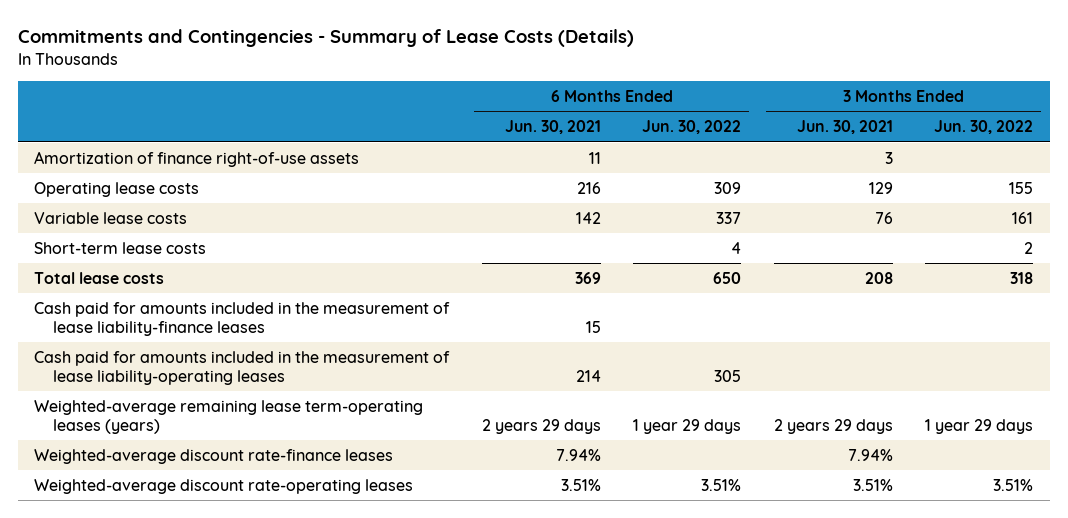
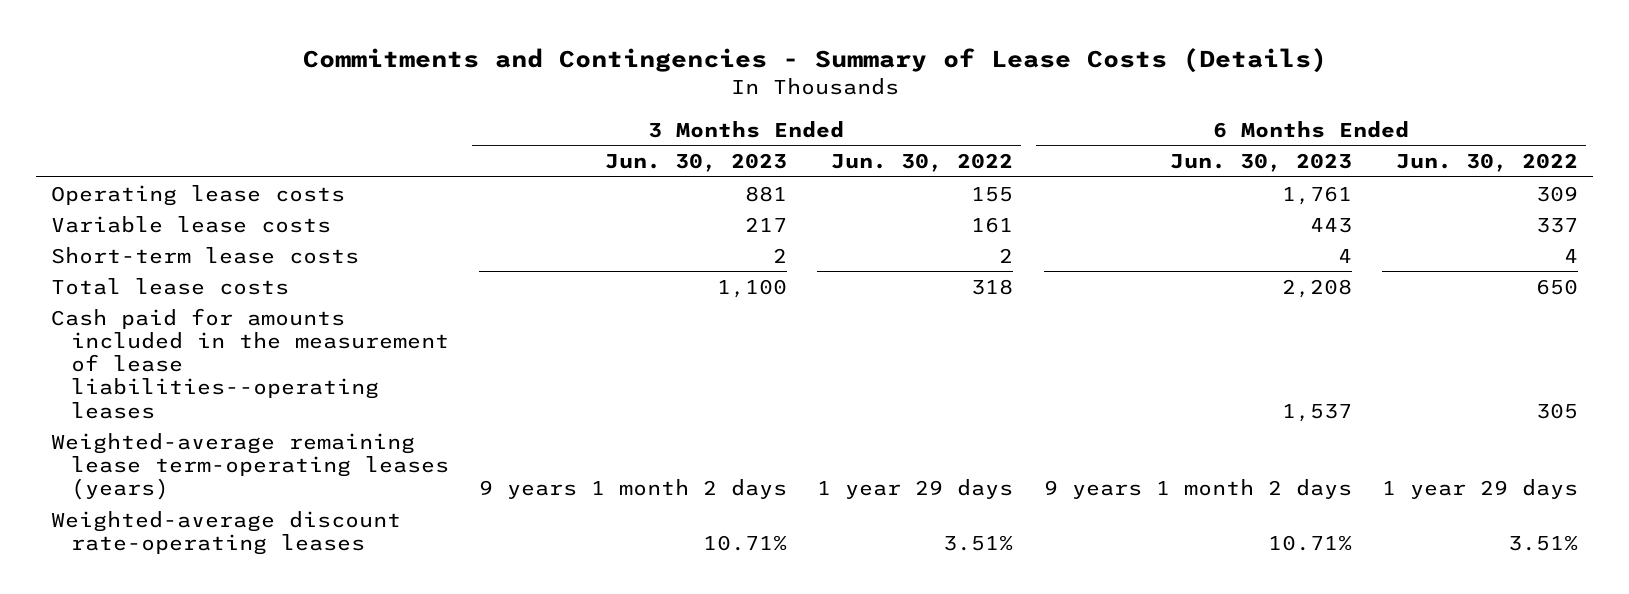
[504,120,601,135] Jun. 30, 2021 -> none
[796,120,893,135] Jun. 30, 2021 -> none
none -> [605,152,788,172] Jun. 30, 2023
none -> [1169,152,1352,172] Jun. 30, 2023
[34,150,360,167] Amortization of finance right-of-use assets -> none
[34,301,451,336] Cash paid for amounts included in the measurement of lease liability-finance leases -> none
[34,350,451,385] Cash paid for amounts included in the measurement of lease liability-operating leases -> [50,307,449,419] Cash paid for amounts included in the measurement of lease liabilities--operating leases
[34,448,394,464] Weighted-average discount rate-finance leases -> none

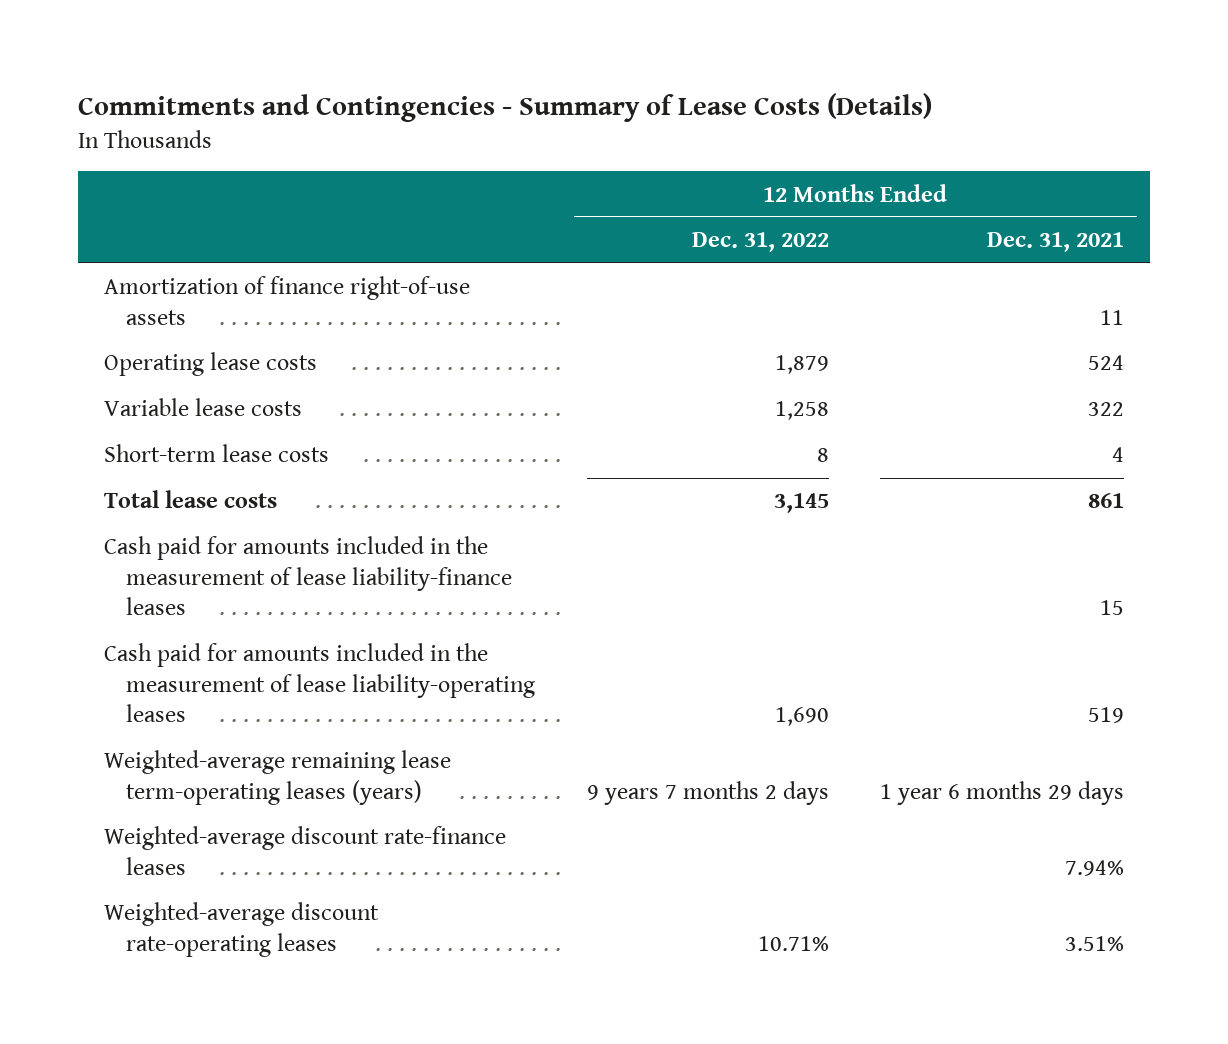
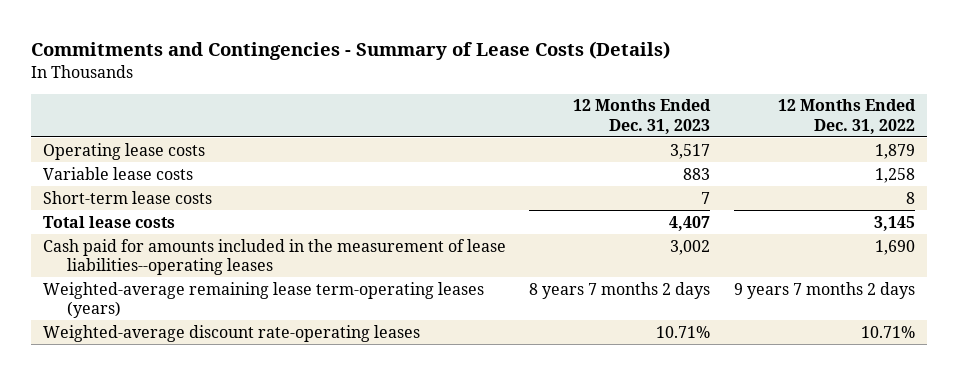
[987,232,1125,253] Dec. 31, 2021 -> none
none -> [573,99,712,134] 12 Months Ended Dec. 31, 2023
[104,276,471,325] Amortization of finance right-of-use assets -> none
[104,536,513,616] Cash paid for amounts included in the measurement of lease liability-finance leases -> none
[104,643,536,723] Cash paid for amounts included in the measurement of lease liability-operating leases -> [43,238,507,275] Cash paid for amounts included in the measurement of lease liabilities--operating leases
[104,826,507,875] Weighted-average discount rate-finance leases -> none

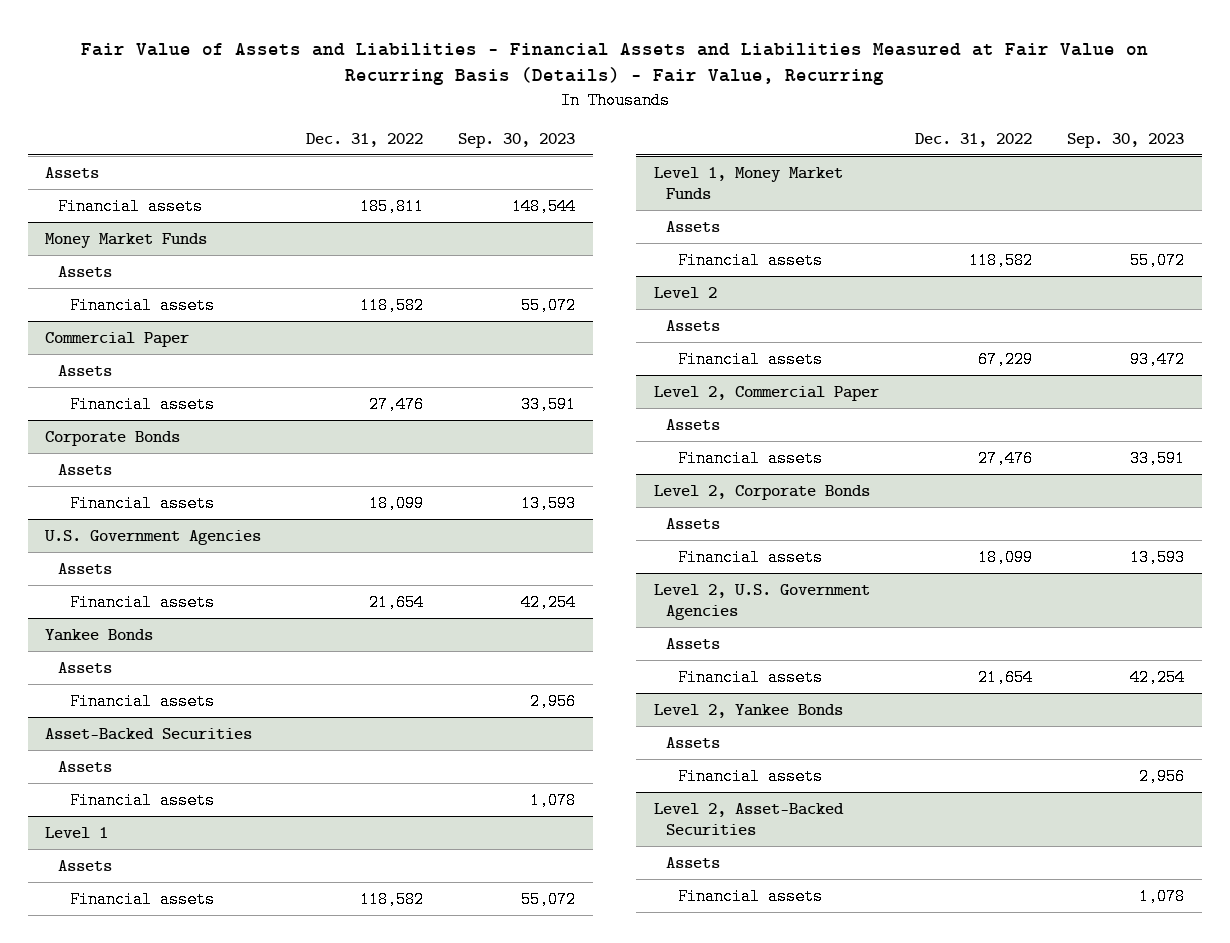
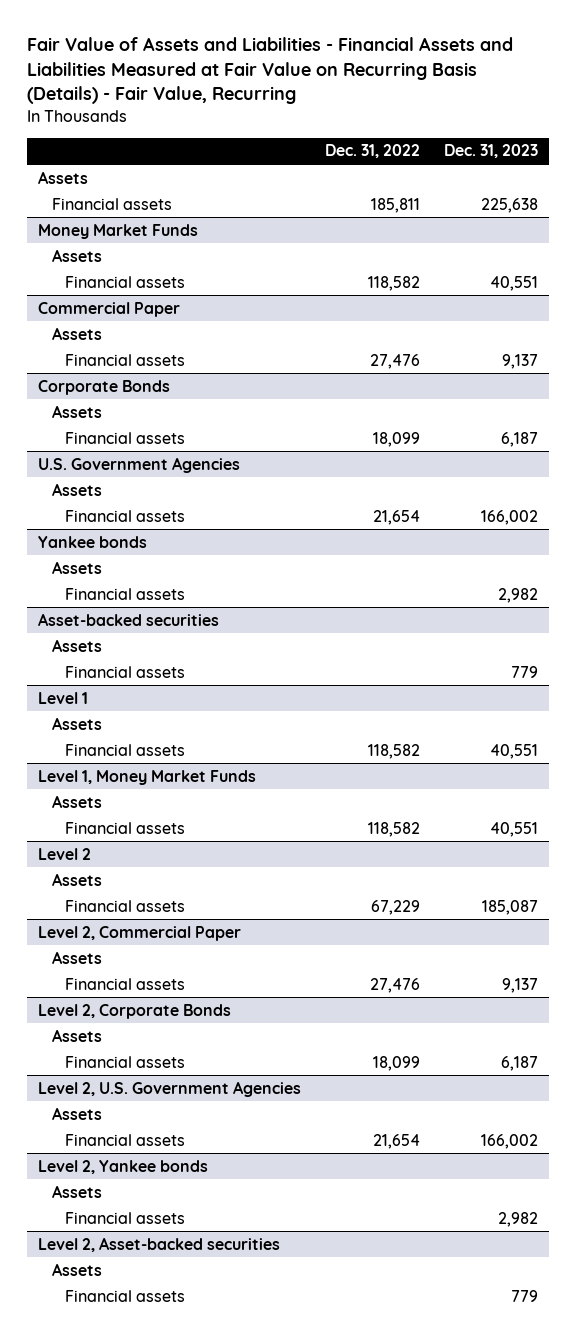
[458,132,576,148] Sep. 30, 2023 -> none
none -> [443,144,538,159] Dec. 31, 2023
[45,628,154,641] Yankee Bonds -> [38,535,148,548] Yankee bonds
[45,727,253,740] Asset-Backed Securities -> [38,612,220,626] Asset-backed securities
[654,703,844,718] Level 2, Yankee Bonds -> [38,1159,209,1174] Level 2, Yankee bonds
[654,802,845,836] Level 2, Asset-Backed Securities -> [38,1236,281,1252] Level 2, Asset-backed securities

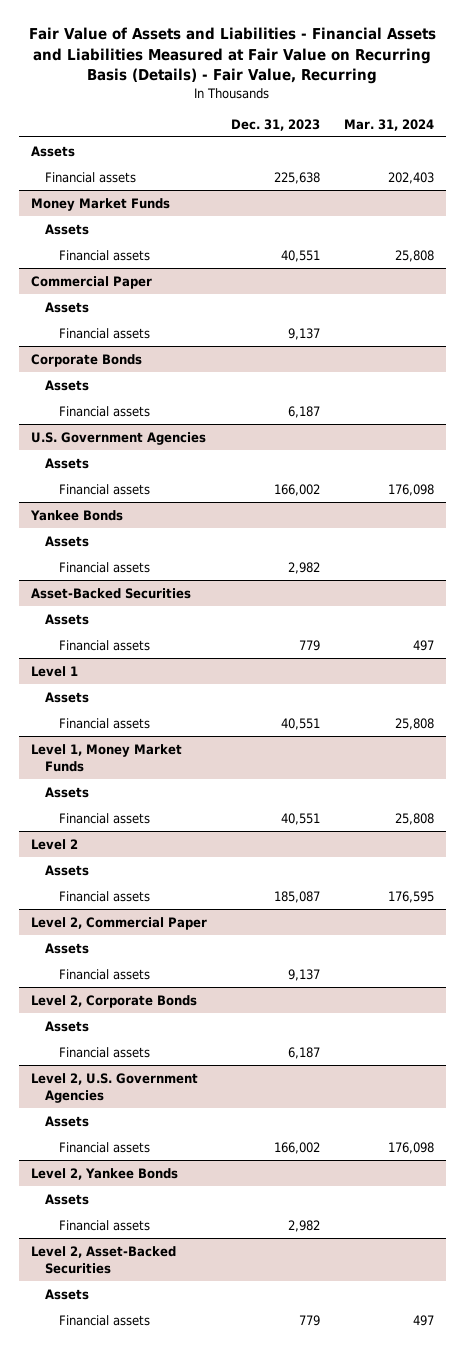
[325,144,421,159] Dec. 31, 2022 -> none
none -> [344,118,435,131] Mar. 31, 2024
[38,535,148,548] Yankee bonds -> [29,509,123,521] Yankee Bonds
[38,612,220,626] Asset-backed securities -> [30,587,191,599] Asset-Backed Securities
[38,1159,209,1174] Level 2, Yankee bonds -> [30,1167,178,1180] Level 2, Yankee Bonds
[38,1236,281,1252] Level 2, Asset-backed securities -> [30,1245,176,1274] Level 2, Asset-Backed Securities

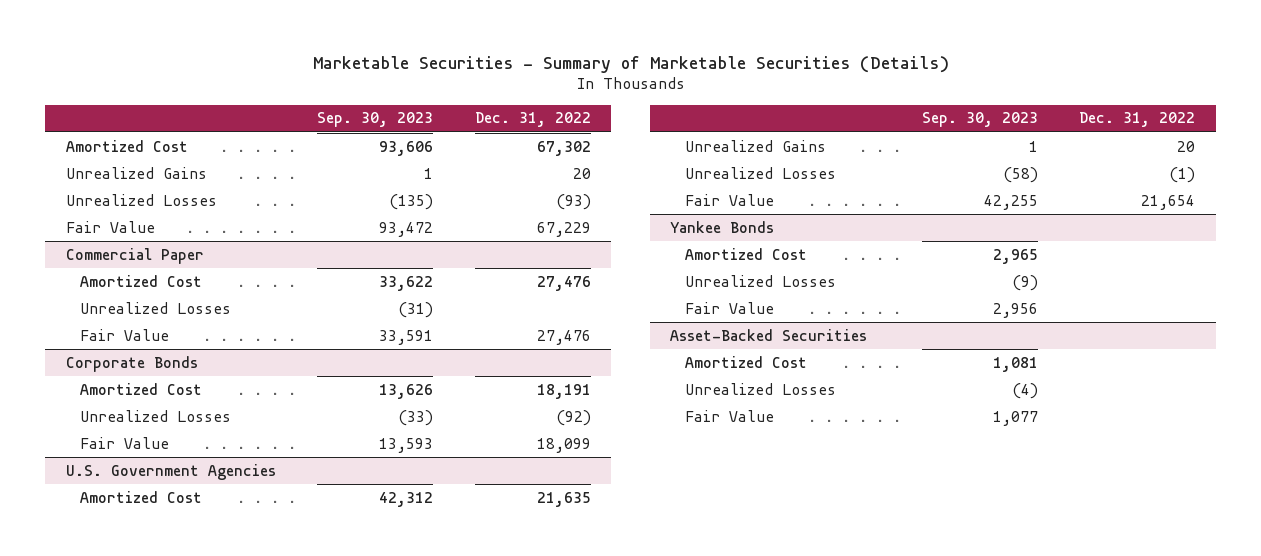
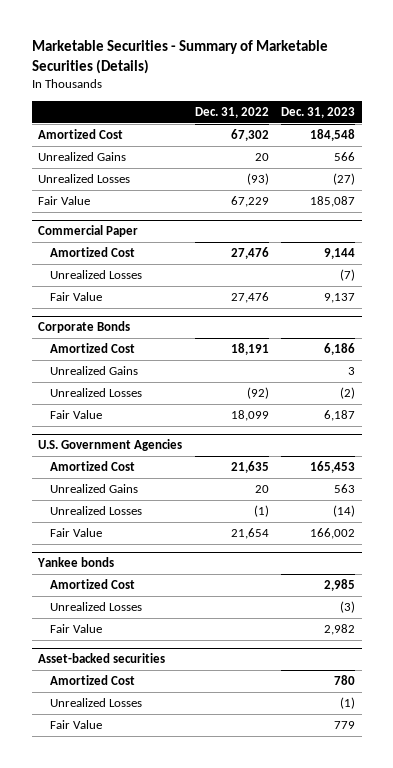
[317,112,434,128] Sep. 30, 2023 -> none
none -> [281,106,356,118] Dec. 31, 2023
none -> [50,365,139,375] Unrealized Gains
[670,220,775,233] Yankee Bonds -> [36,556,114,567] Yankee bonds
[670,328,868,341] Asset-Backed Securities -> [37,652,165,663] Asset-backed securities

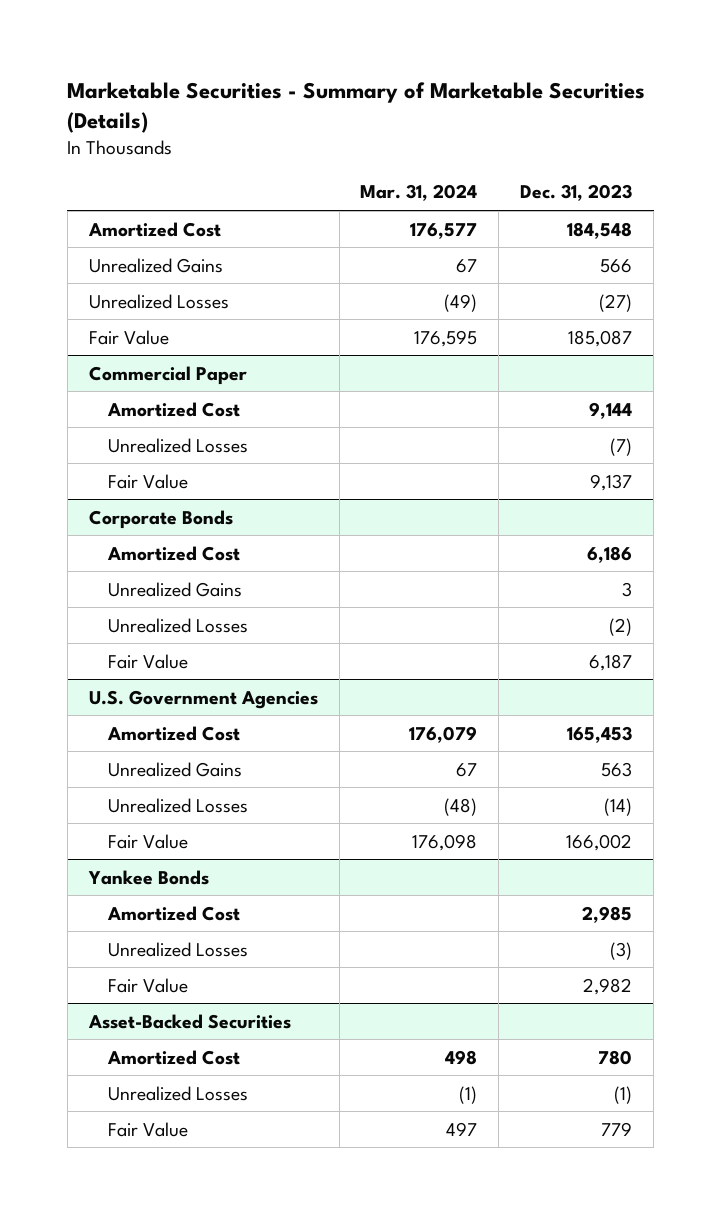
[194,106,269,118] Dec. 31, 2022 -> none
none -> [360,184,478,202] Mar. 31, 2024
[36,556,114,567] Yankee bonds -> [87,869,209,885] Yankee Bonds
[37,652,165,663] Asset-backed securities -> [87,1013,291,1029] Asset-Backed Securities

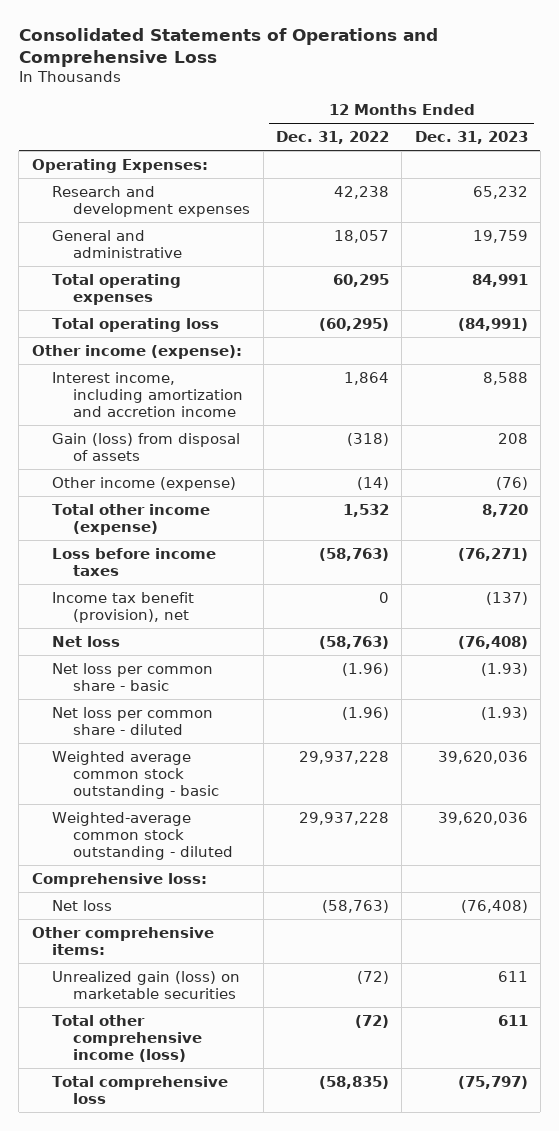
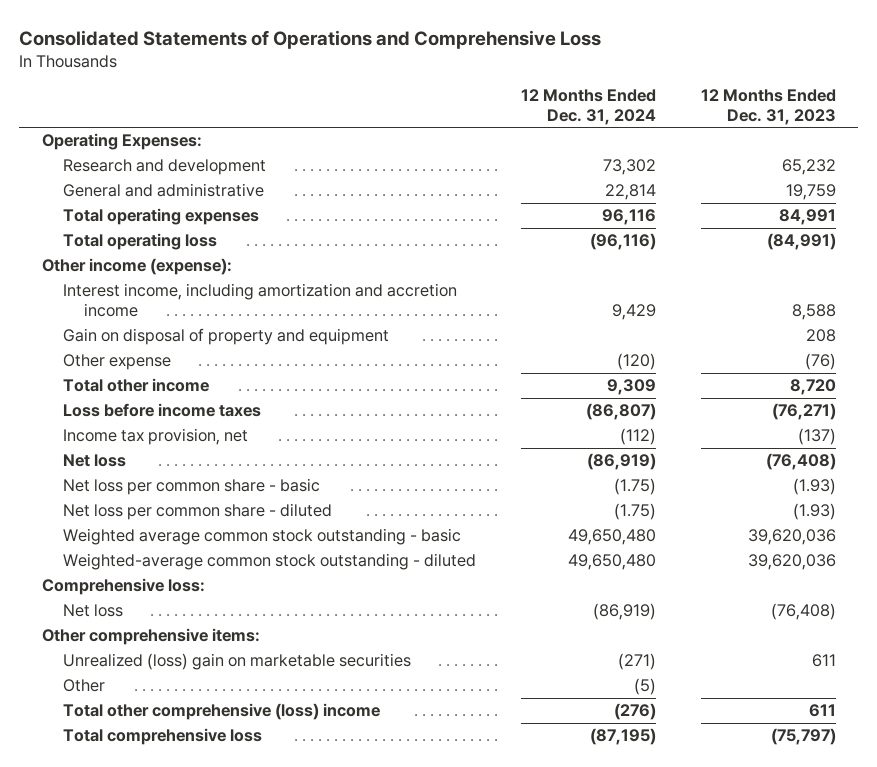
[275,131,389,145] Dec. 31, 2022 -> none
none -> [520,88,656,125] 12 Months Ended Dec. 31, 2024
[52,185,251,217] Research and development expenses -> [62,159,266,176] Research and development
[52,432,241,461] Gain (loss) from disposal of assets -> [62,328,389,346] Gain on disposal of property and equipment
[52,476,237,491] Other income (expense) -> [62,354,171,371] Other expense
[52,503,211,535] Total other income (expense) -> [62,378,209,393] Total other income
[52,591,195,623] Income tax benefit (provision), net -> [62,428,248,446] Income tax provision, net
[52,970,241,999] Unrealized gain (loss) on marketable securities -> [62,653,411,671] Unrealized (loss) gain on marketable securities
none -> [62,679,105,693] Other
[52,1014,203,1063] Total other comprehensive income (loss) -> [62,703,380,721] Total other comprehensive (loss) income

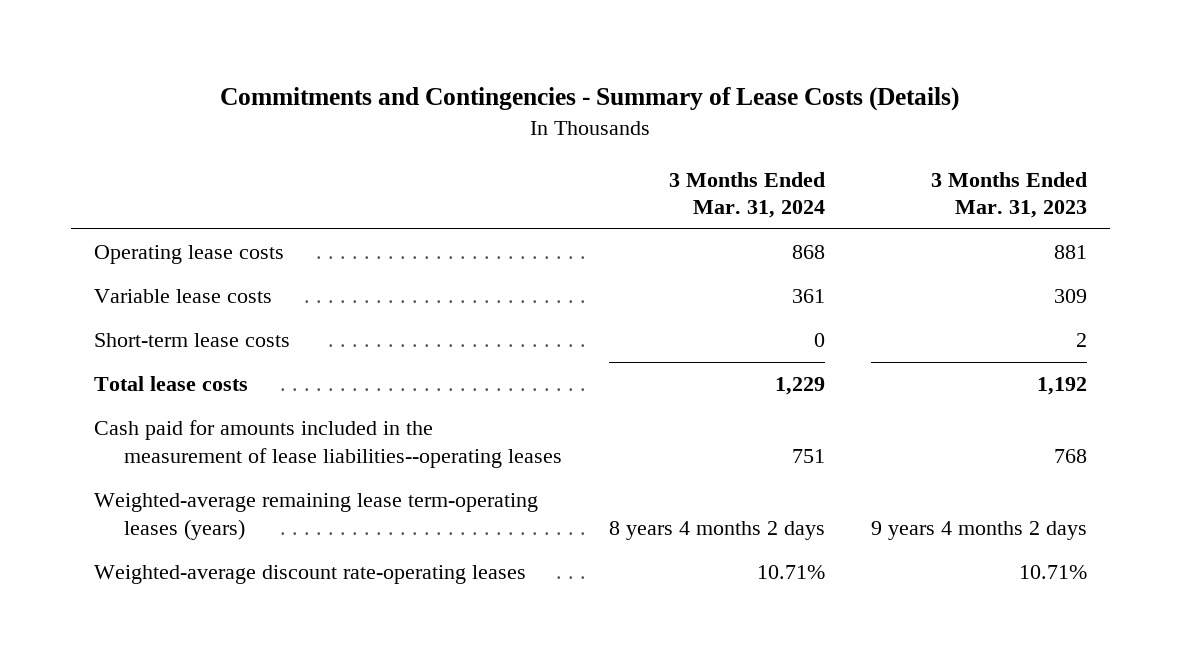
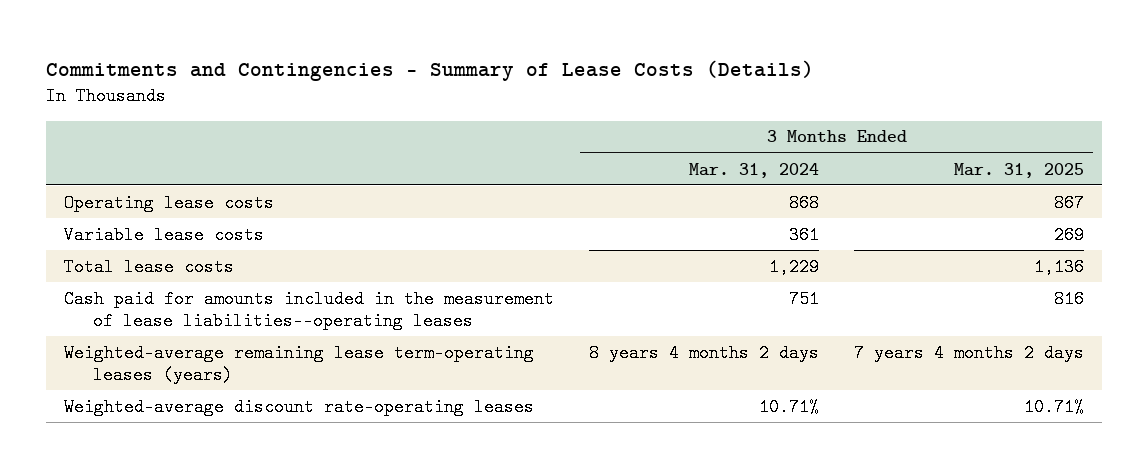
[931,171,1088,218] 3 Months Ended Mar. 31, 2023 -> none
none -> [954,162,1085,178] Mar. 31, 2025
[93,333,290,348] Short-term lease costs -> none

